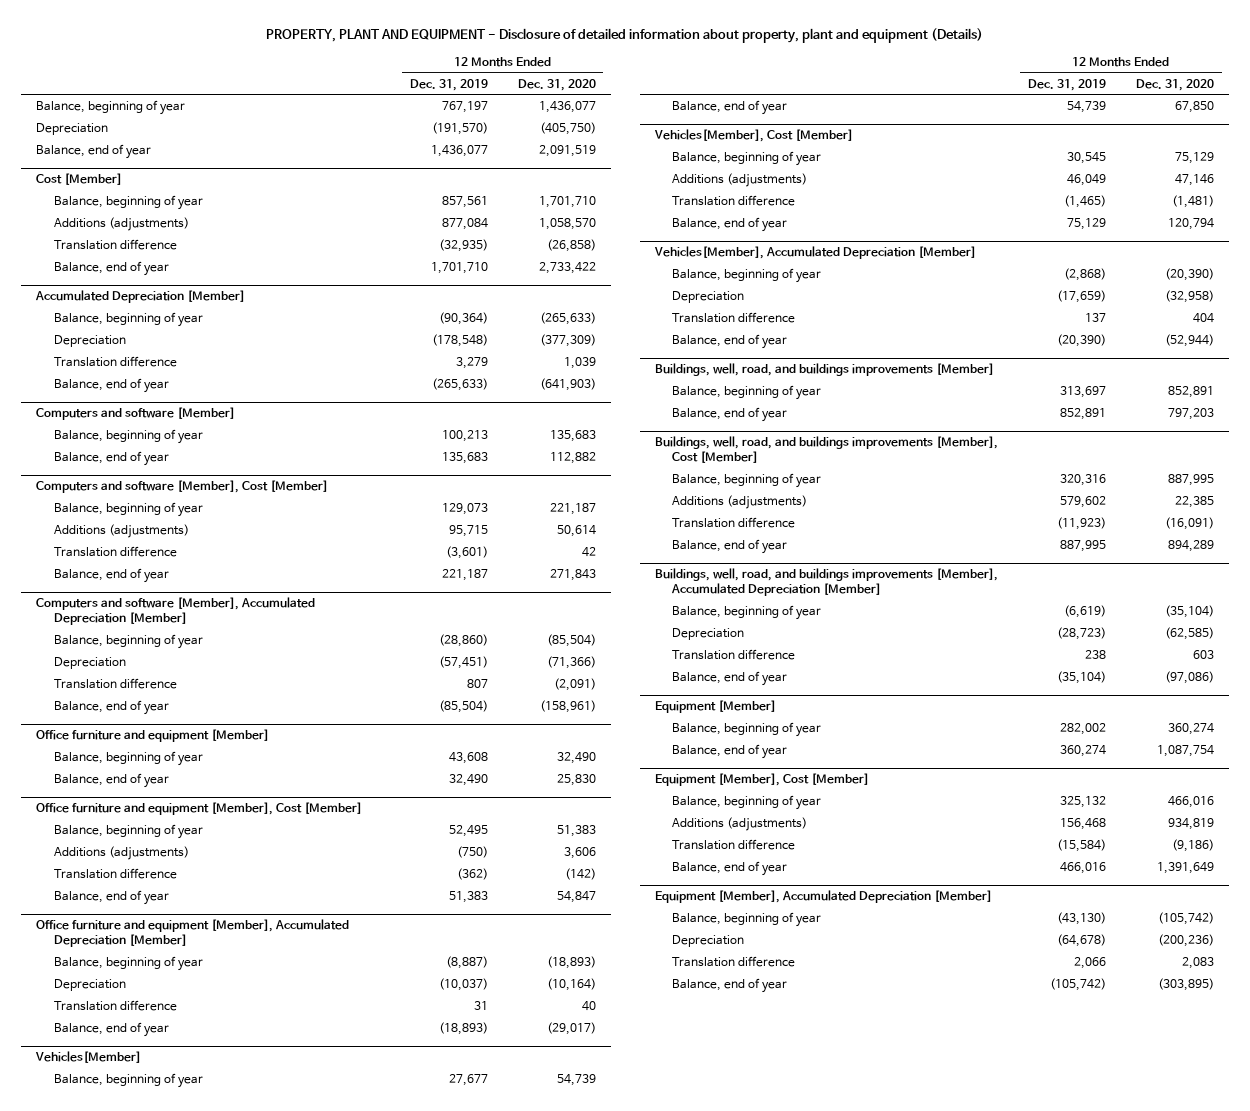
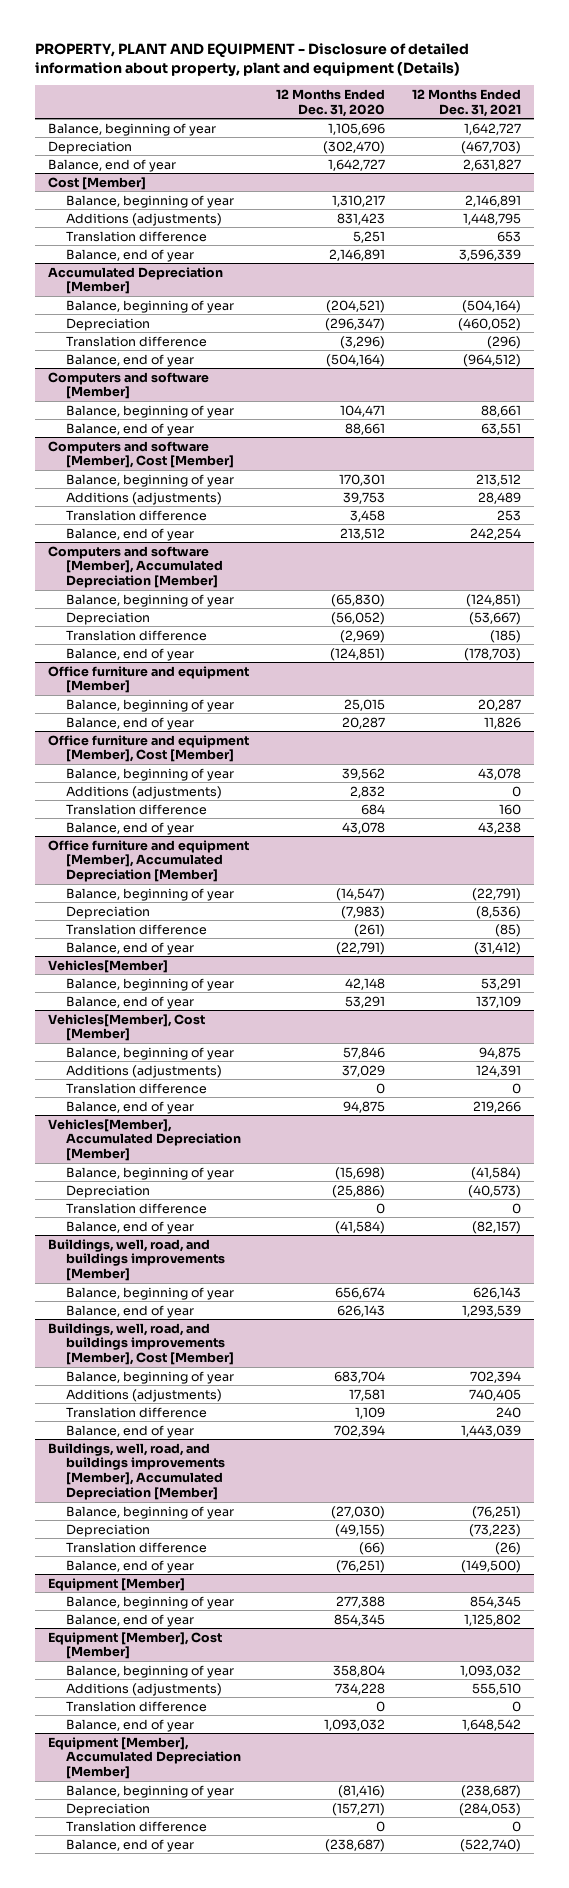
[409,78,488,91] Dec. 31, 2019 -> none
none -> [411,88,521,117] 12 Months Ended Dec. 31, 2021
[538,101,596,114] 1,436,077 -> [327,122,385,135] 1,105,696
[539,122,596,136] (405,750) -> [322,140,385,154] (302,470)
[538,145,596,158] 2,091,519 -> [327,158,385,171] 1,642,727
[538,196,596,209] 1,701,710 -> [331,194,385,207] 1,310,217
[538,218,596,231] 1,058,570 -> [336,212,385,225] 831,423
[546,239,596,253] (26,858) -> [352,230,385,243] 5,251
[538,262,596,275] 2,733,422 -> [328,248,385,261] 2,146,891
[539,312,596,326] (265,633) -> [325,299,385,313] (204,521)
[539,334,596,348] (377,309) -> [324,317,385,331] (296,347)
[563,357,596,370] 1,039 -> [339,335,385,349] (3,296)
[539,378,596,392] (641,903) -> [325,353,385,367] (504,164)
[549,430,596,443] 135,683 -> [339,404,385,417] 104,471
[549,452,596,465] 112,882 -> [344,422,385,435] 88,661
[549,503,596,516] 221,187 -> [338,473,385,486] 170,301
[556,525,596,538] 50,614 -> [342,491,385,504] 39,753
[581,547,596,558] 42 -> [349,509,385,522] 3,458
[549,569,596,582] 271,843 -> [339,527,385,540] 213,512
[546,634,596,648] (85,504) -> [330,593,385,607] (65,830)
[546,656,596,670] (71,366) -> [330,611,385,625] (56,052)
[553,678,596,692] (2,091) -> [339,629,385,643] (2,969)
[539,700,596,714] (158,961) -> [329,647,385,661] (124,851)
[556,752,596,765] 32,490 -> [343,698,385,711] 25,015
[556,774,596,787] 25,830 -> [341,716,385,729] 20,287
[556,825,596,838] 51,383 -> [341,767,385,780] 39,562
[563,847,596,860] 3,606 -> [349,785,385,798] 2,832
[564,868,596,881] (142) -> [360,803,385,815] 684
[556,891,596,904] 54,847 -> [341,821,385,834] 43,078
[546,956,596,970] (18,893) -> [335,887,385,901] (14,547)
[546,978,596,992] (10,164) -> [340,905,385,919] (7,983)
[581,1001,596,1012] 40 -> [353,923,385,937] (261)
[546,1022,596,1036] (29,017) -> [335,941,385,955] (22,791)
[556,1074,596,1087] 54,739 -> [344,977,385,990] 42,148
[1174,101,1214,114] 67,850 -> [344,995,385,1008] 53,291
[1174,152,1214,165] 75,129 -> [342,1046,385,1059] 57,846
[1174,174,1214,187] 47,146 -> [341,1064,385,1077] 37,029
[1171,195,1214,209] (1,481) -> [375,1082,385,1094] 0
[1167,218,1214,231] 120,794 -> [342,1100,385,1113] 94,875
[1164,268,1214,282] (20,390) -> [334,1166,385,1180] (15,698)
[1164,290,1214,304] (32,958) -> [331,1184,385,1198] (25,886)
[1192,313,1214,324] 404 -> [375,1202,385,1214] 0
[1164,334,1214,348] (52,944) -> [334,1220,385,1234] (41,584)
[1167,386,1214,399] 852,891 -> [334,1286,385,1299] 656,674
[1167,408,1214,421] 797,203 -> [336,1304,385,1317] 626,143
[1167,474,1214,487] 887,995 -> [333,1370,385,1383] 683,704
[1174,496,1214,509] 22,385 -> [348,1388,385,1401] 17,581
[1164,517,1214,531] (16,091) -> [354,1406,385,1419] 1,109
[1167,540,1214,553] 894,289 -> [333,1424,385,1437] 702,394
[1164,605,1214,619] (35,104) -> [330,1505,385,1519] (27,030)
[1164,627,1214,641] (62,585) -> [334,1523,385,1537] (49,155)
[1192,650,1214,660] 603 -> [358,1541,385,1555] (66)
[1164,671,1214,685] (97,086) -> [335,1559,385,1573] (76,251)
[1167,723,1214,736] 360,274 -> [335,1595,385,1608] 277,388
[1156,745,1214,758] 1,087,754 -> [333,1613,385,1626] 854,345
[1167,796,1214,809] 466,016 -> [332,1664,385,1677] 358,804
[1167,818,1214,831] 934,819 -> [334,1682,385,1695] 734,228
[1171,839,1214,853] (9,186) -> [375,1700,385,1712] 0
[1156,862,1214,875] 1,391,649 -> [323,1718,385,1731] 1,093,032
[1157,912,1214,926] (105,742) -> [337,1784,385,1798] (81,416)
[1157,934,1214,948] (200,236) -> [331,1802,385,1816] (157,271)
[1181,957,1214,970] 2,083 -> [375,1820,385,1832] 0
[1157,978,1214,992] (303,895) -> [324,1838,385,1852] (238,687)

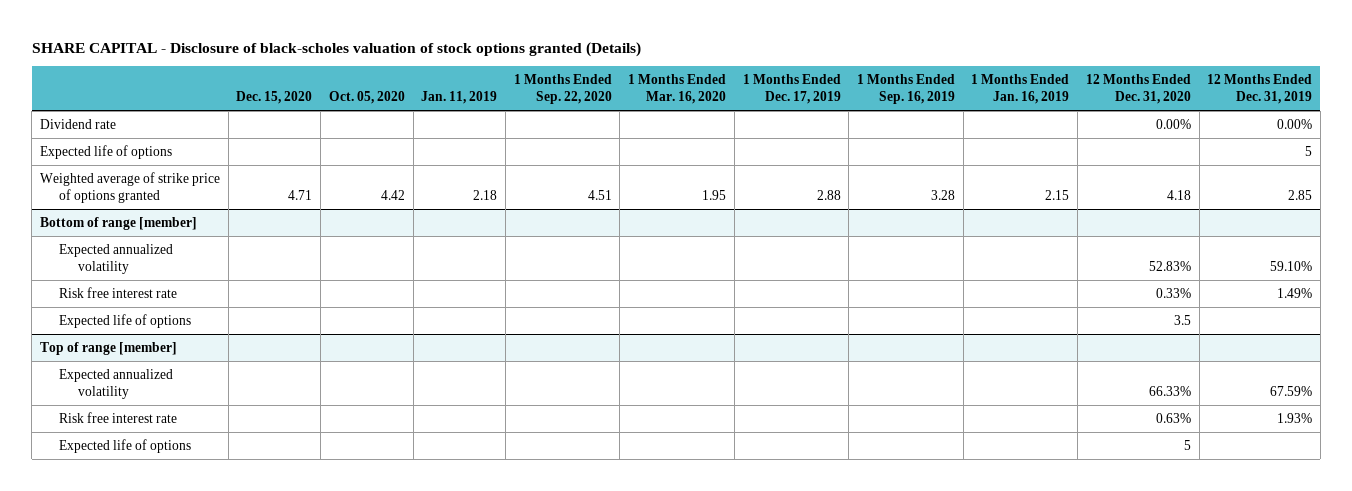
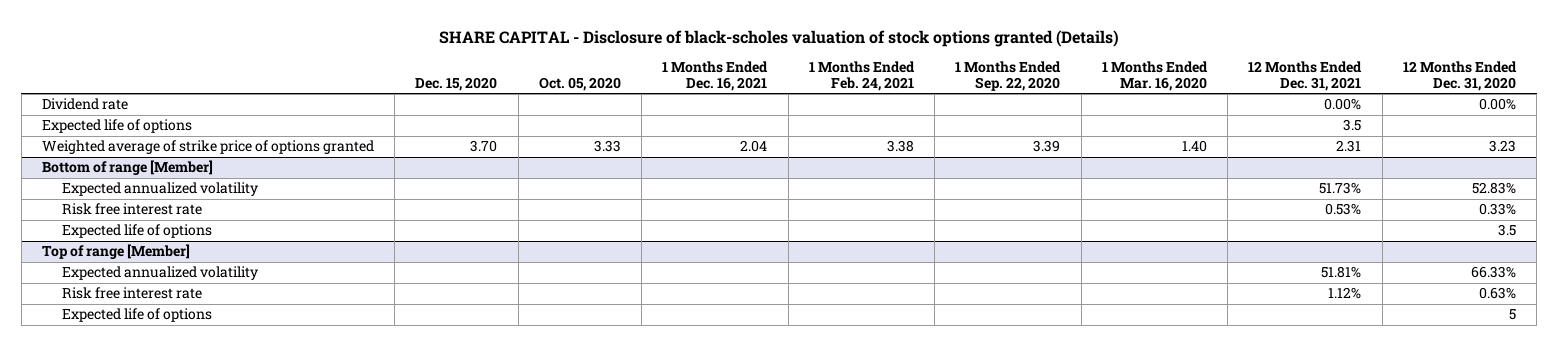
[421,91,498,105] Jan. 11, 2019 -> none
[742,74,841,105] 1 Months Ended Dec. 17, 2019 -> none
[856,74,955,105] 1 Months Ended Sep. 16, 2019 -> none
[971,74,1070,105] 1 Months Ended Jan. 16, 2019 -> none
[1207,74,1313,105] 12 Months Ended Dec. 31, 2019 -> none
none -> [662,60,769,91] 1 Months Ended Dec. 16, 2021
none -> [808,60,915,91] 1 Months Ended Feb. 24, 2021
none -> [1248,60,1363,91] 12 Months Ended Dec. 31, 2021
[288,189,313,200] 4.71 -> [470,140,498,153] 3.70
[380,189,405,200] 4.42 -> [593,140,621,153] 3.33
[587,189,612,200] 4.51 -> [1033,140,1061,153] 3.39
[702,189,727,200] 1.95 -> [1181,140,1207,153] 1.40
[1166,189,1191,200] 4.18 -> [1488,140,1516,153] 3.23
[40,216,198,230] Bottom of range [member] -> [41,160,213,176] Bottom of range [Member]
[40,341,178,355] Top of range [member] -> [41,244,190,260] Top of range [Member]

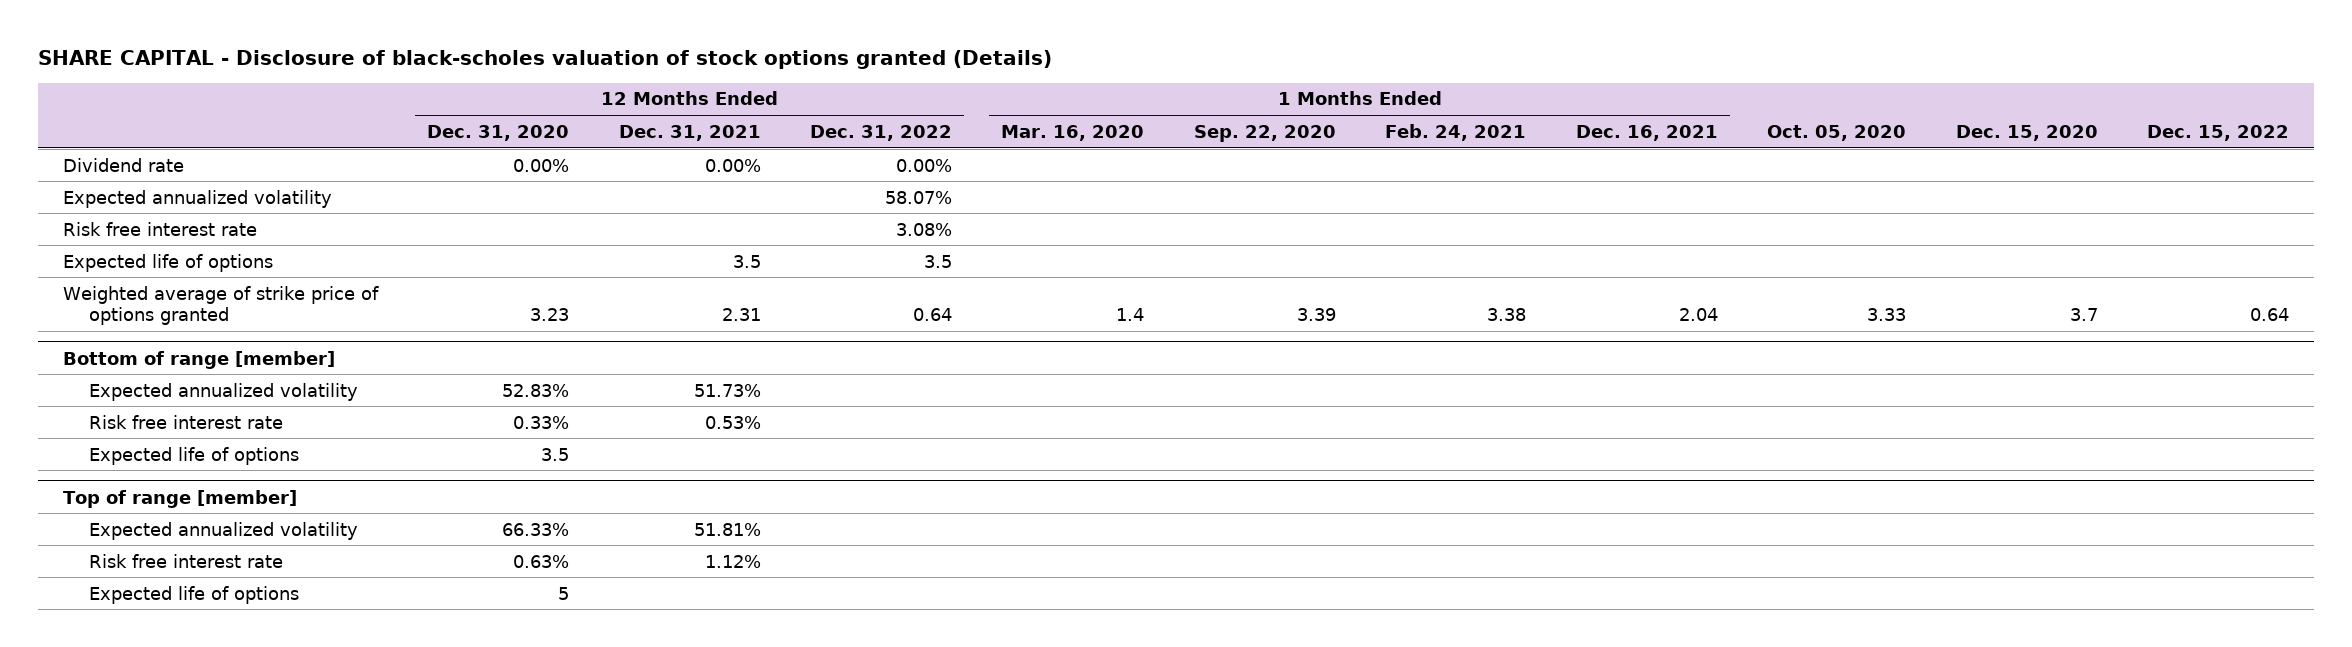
none -> [810,124,953,141] Dec. 31, 2022
none -> [2147,124,2290,141] Dec. 15, 2022
none -> [62,189,332,208] Expected annualized volatility
none -> [62,221,257,236] Risk free interest rate
[470,140,498,153] 3.70 -> [2069,308,2098,322] 3.7
[1181,140,1207,153] 1.40 -> [1116,308,1145,322] 1.4
[41,160,213,176] Bottom of range [Member] -> [62,350,335,369] Bottom of range [member]
[41,244,190,260] Top of range [Member] -> [62,489,297,508] Top of range [member]

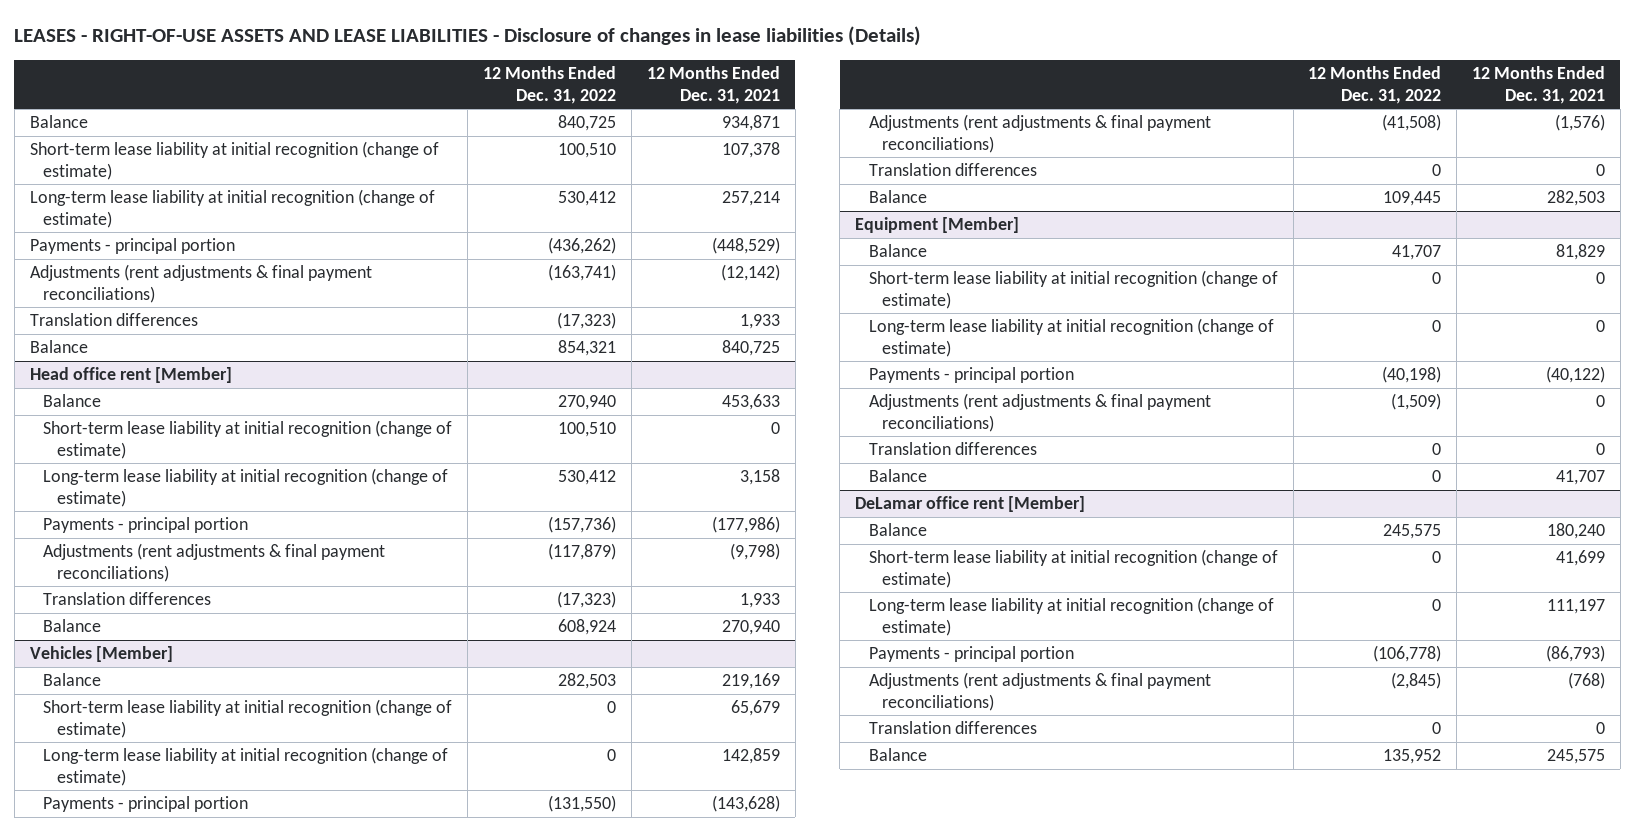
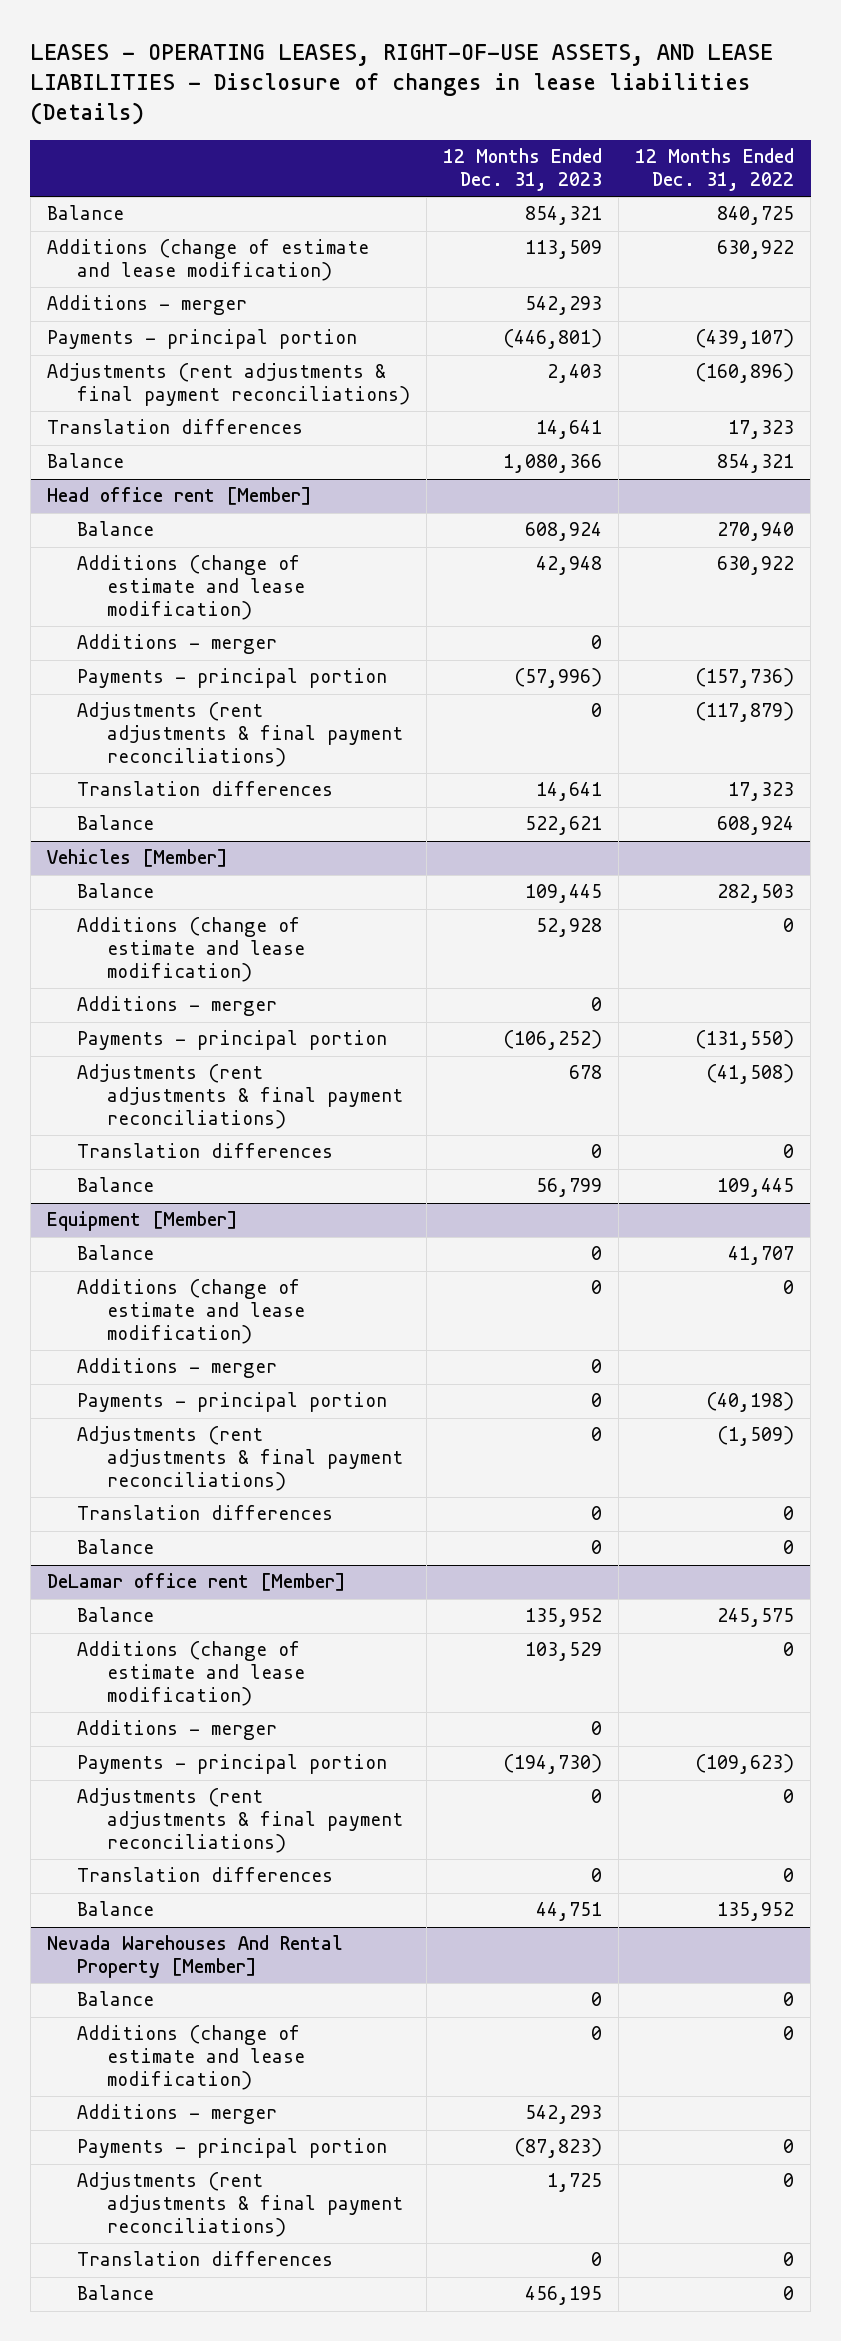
[14,26,922,47] LEASES - RIGHT-OF-USE ASSETS AND LEASE LIABILITIES - Disclosure of changes in lease liabilities (Details) -> [30,44,774,126] LEASES - OPERATING LEASES, RIGHT-OF-USE ASSETS, AND LEASE LIABILITIES - Disclosure of changes in lease liabilities (Details)
[646,66,780,104] 12 Months Ended Dec. 31, 2021 -> none
none -> [443,148,603,192] 12 Months Ended Dec. 31, 2023
[29,141,439,180] Short-term lease liability at initial recognition (change of estimate) -> none
[29,189,435,228] Long-term lease liability at initial recognition (change of estimate) -> none
none -> [46,239,369,282] Additions (change of estimate and lease modification)
none -> [46,295,247,316] Additions - merger
[548,237,617,255] (436,262) -> [695,329,795,350] (439,107)
[548,264,617,282] (163,741) -> [695,363,795,384] (160,896)
[557,312,617,330] (17,323) -> [728,420,795,440] 17,323
[43,420,453,459] Short-term lease liability at initial recognition (change of estimate) -> none
[43,468,449,507] Long-term lease liability at initial recognition (change of estimate) -> none
none -> [76,555,306,621] Additions (change of estimate and lease modification)
none -> [76,634,277,655] Additions - merger
[557,591,617,609] (17,323) -> [728,782,795,802] 17,323
[43,699,453,738] Short-term lease liability at initial recognition (change of estimate) -> none
[43,747,449,786] Long-term lease liability at initial recognition (change of estimate) -> none
none -> [76,917,306,983] Additions (change of estimate and lease modification)
none -> [76,996,277,1017] Additions - merger
[868,270,1278,309] Short-term lease liability at initial recognition (change of estimate) -> none
[868,318,1274,357] Long-term lease liability at initial recognition (change of estimate) -> none
none -> [76,1279,306,1345] Additions (change of estimate and lease modification)
none -> [76,1358,277,1379] Additions - merger
[868,549,1278,588] Short-term lease liability at initial recognition (change of estimate) -> none
[868,597,1274,636] Long-term lease liability at initial recognition (change of estimate) -> none
none -> [76,1641,306,1707] Additions (change of estimate and lease modification)
none -> [76,1720,277,1741] Additions - merger
[1373,645,1442,663] (106,778) -> [695,1754,795,1775] (109,623)
[1391,672,1442,690] (2,845) -> [783,1789,795,1804] 0
none -> [46,1935,343,1979] Nevada Warehouses And Rental Property [Member]
none -> [76,1991,154,2007] Balance
none -> [76,2025,306,2091] Additions (change of estimate and lease modification)
none -> [76,2104,277,2125] Additions - merger
none -> [76,2138,387,2159] Payments - principal portion
none -> [76,2172,404,2238] Adjustments (rent adjustments & final payment reconciliations)
none -> [76,2251,333,2267] Translation differences
none -> [76,2285,154,2301] Balance

